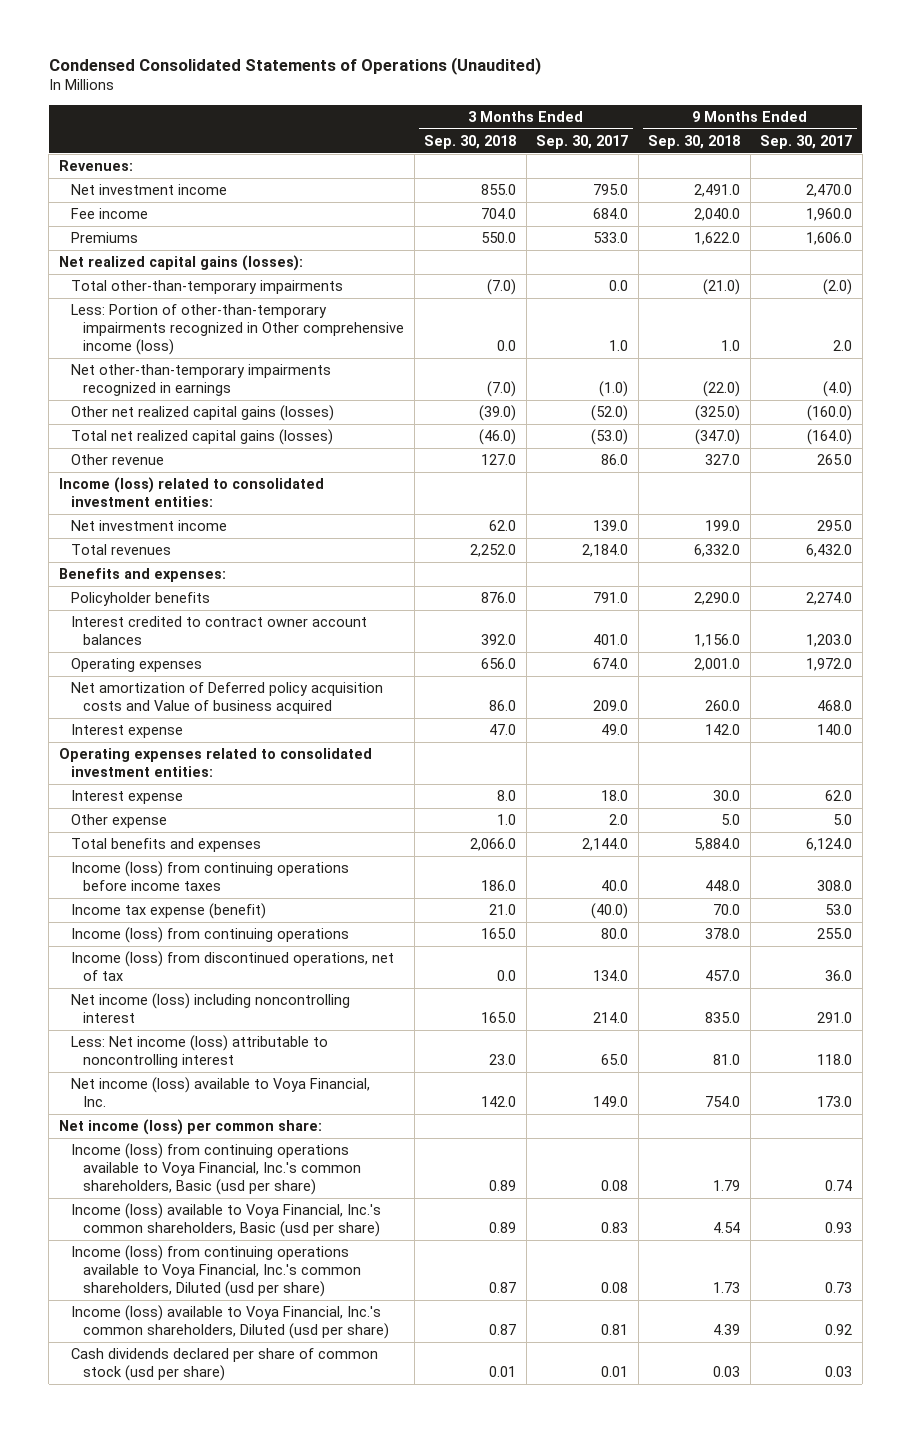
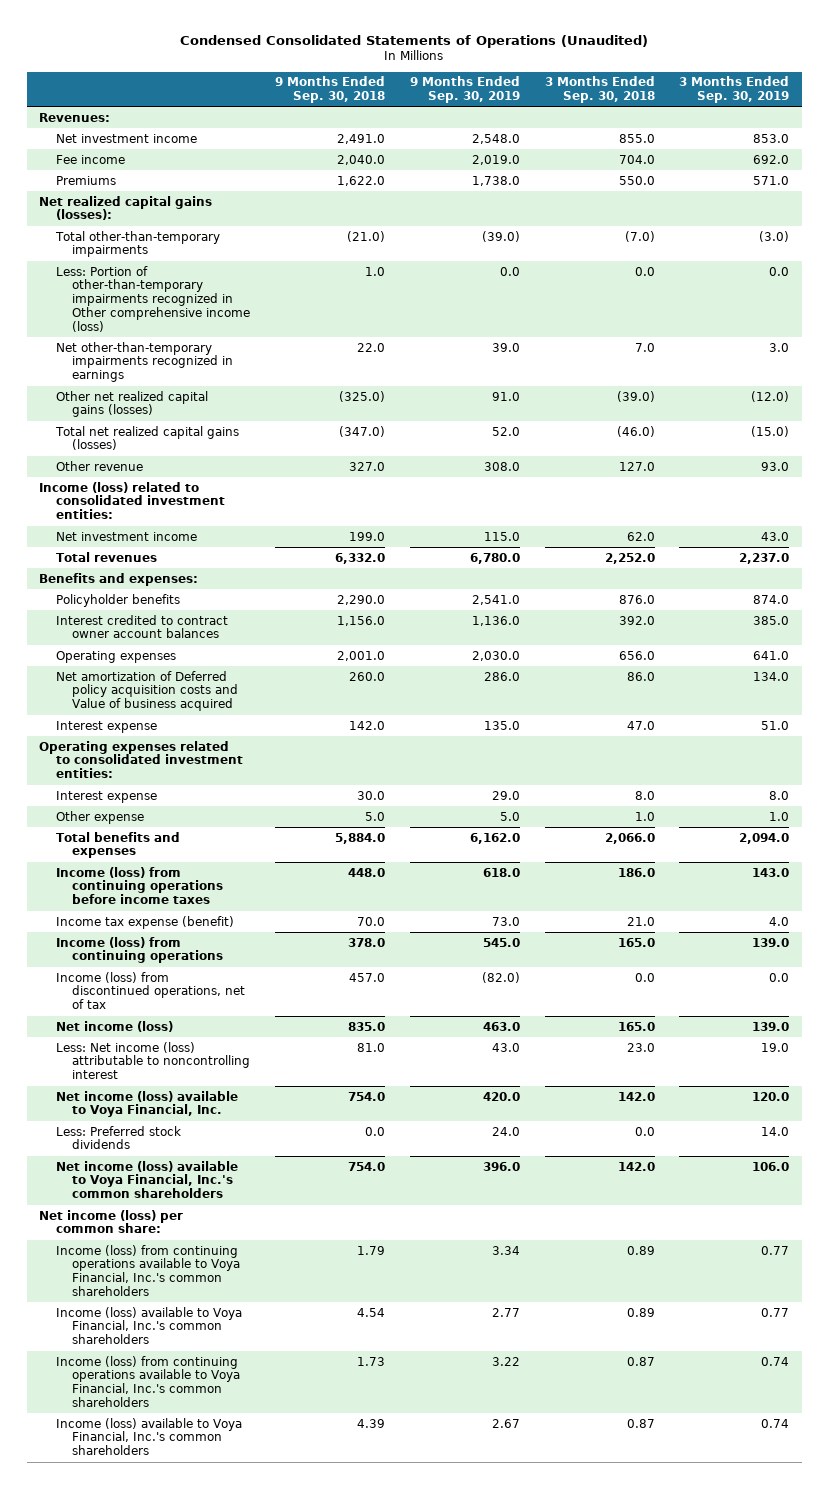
[536,134,629,149] Sep. 30, 2017 -> none
[760,134,853,149] Sep. 30, 2017 -> none
none -> [409,76,520,104] 9 Months Ended Sep. 30, 2019
none -> [679,76,790,104] 3 Months Ended Sep. 30, 2019
[487,380,517,397] (7.0) -> [634,342,655,352] 7.0
[703,380,741,397] (22.0) -> [356,342,385,352] 22.0
[71,993,351,1023] Net income (loss) including noncontrolling interest -> [55,1020,173,1032] Net income (loss)
none -> [55,1125,181,1150] Less: Preferred stock dividends
none -> [55,1160,238,1199] Net income (loss) available to Voya Financial, Inc.'s common shareholders
[71,1348,379,1381] Cash dividends declared per share of common stock (usd per share) -> none
[71,1143,362,1195] Income (loss) from continuing operations available to Voya Financial, Inc.'s common shareholders, Basic (usd per share) -> [55,1244,240,1297] Income (loss) from continuing operations available to Voya Financial, Inc.'s common shareholders
[71,1203,382,1237] Income (loss) available to Voya Financial, Inc.'s common shareholders, Basic (usd per share) -> [55,1306,242,1345] Income (loss) available to Voya Financial, Inc.'s common shareholders
[71,1245,362,1297] Income (loss) from continuing operations available to Voya Financial, Inc.'s common shareholders, Diluted (usd per share) -> [55,1355,240,1408] Income (loss) from continuing operations available to Voya Financial, Inc.'s common shareholders
[71,1305,390,1339] Income (loss) available to Voya Financial, Inc.'s common shareholders, Diluted (usd per share) -> [55,1417,242,1456] Income (loss) available to Voya Financial, Inc.'s common shareholders

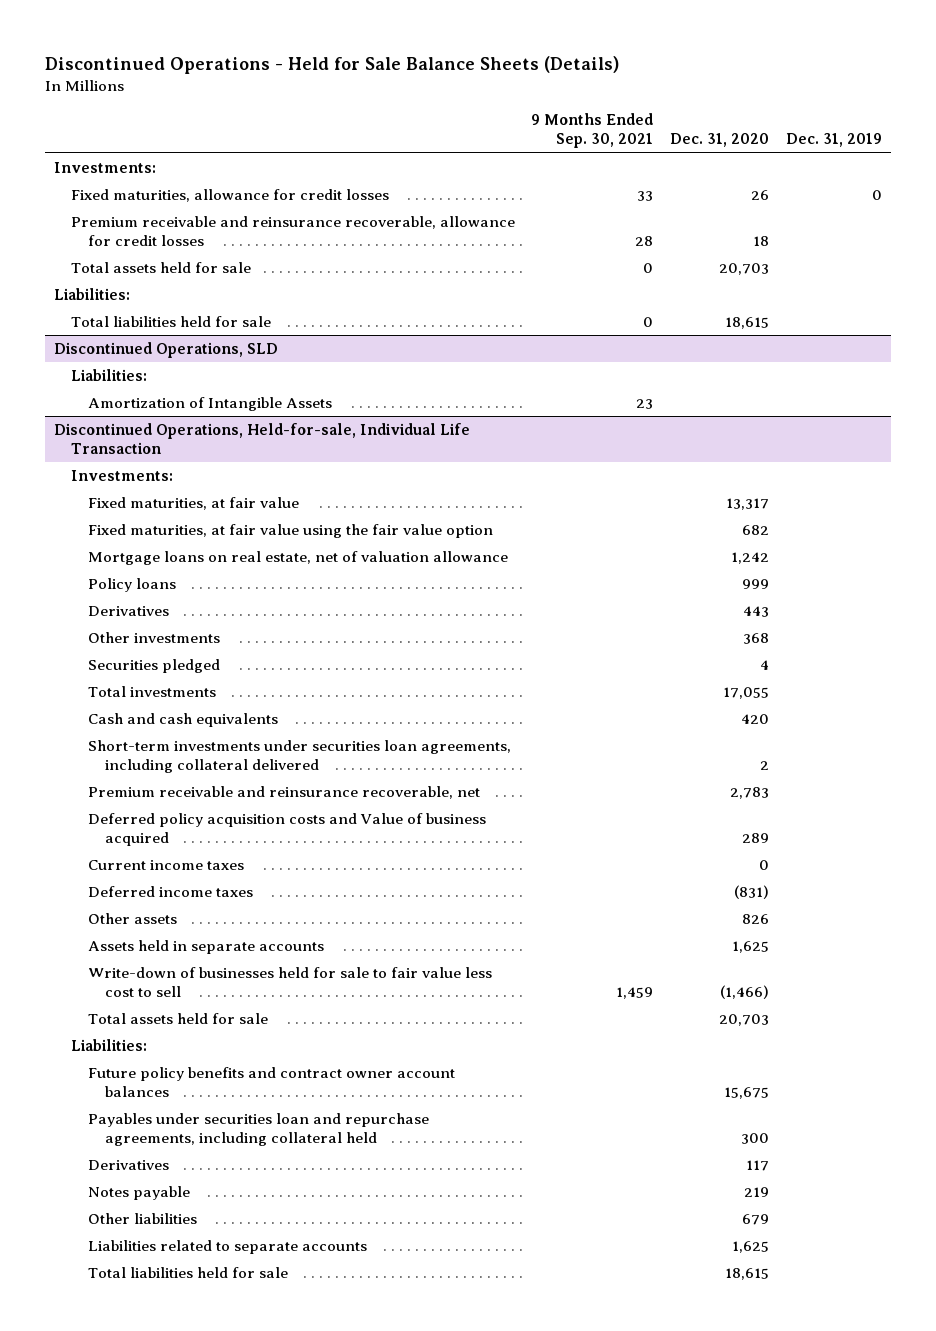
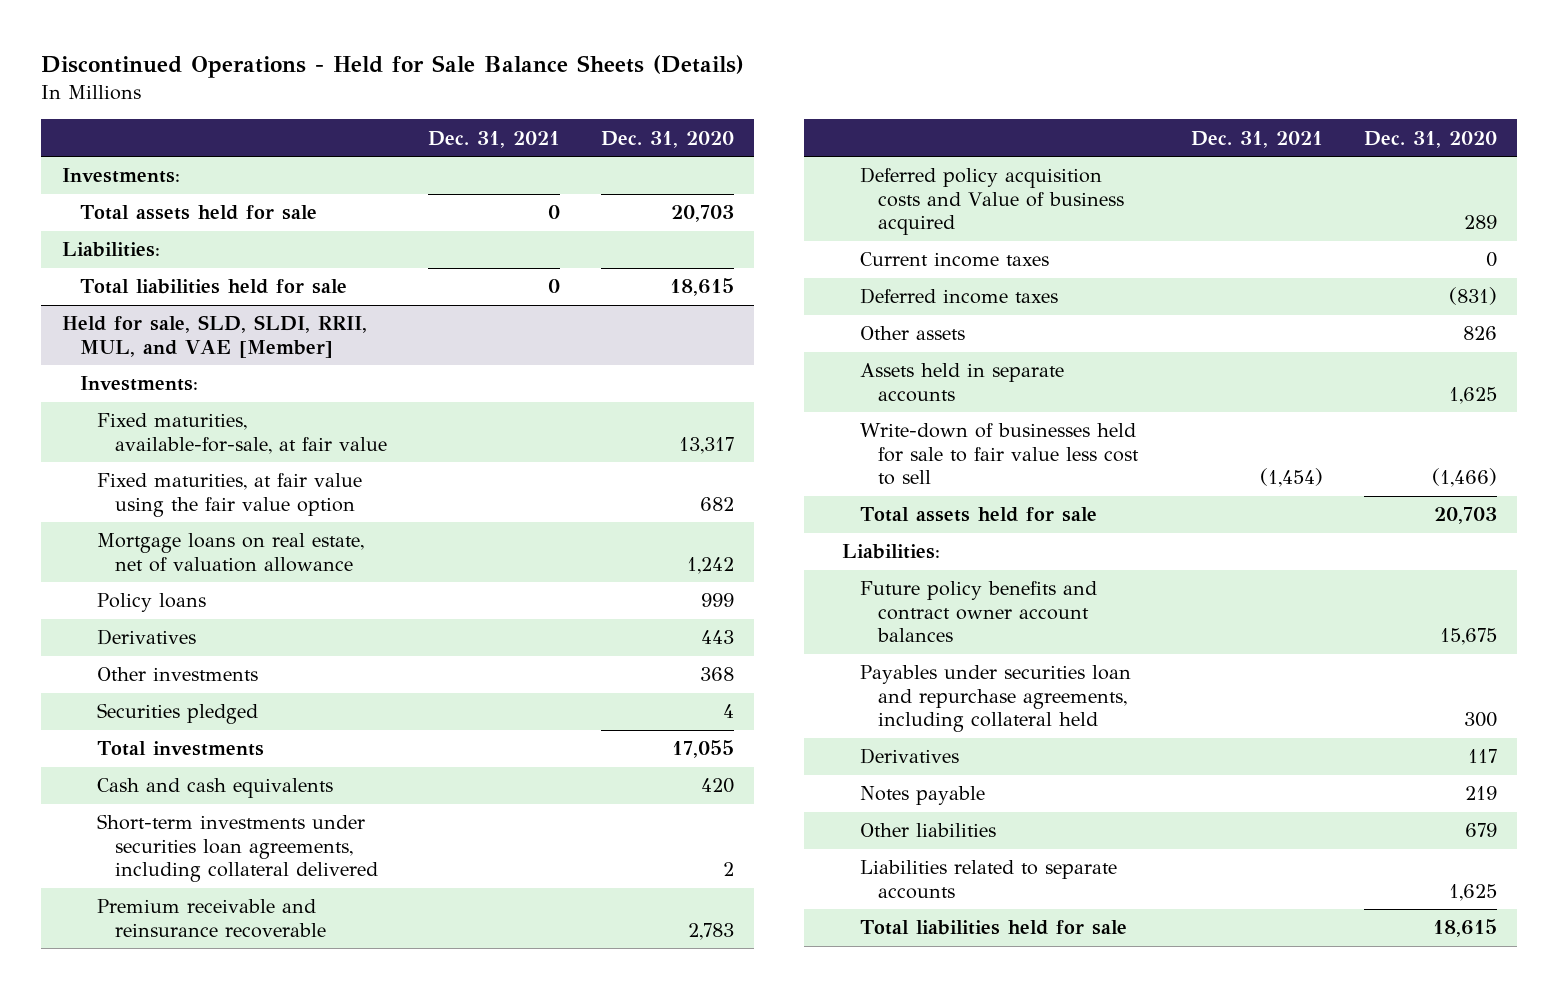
[531,113,654,149] 9 Months Ended Sep. 30, 2021 -> none
[786,133,883,148] Dec. 31, 2019 -> none
none -> [428,130,561,148] Dec. 31, 2021
[70,188,389,202] Fixed maturities, allowance for credit losses -> none
[70,215,515,246] Premium receivable and reinsurance recoverable, allowance for credit losses -> none
[53,341,278,358] Discontinued Operations, SLD -> none
[70,368,147,381] Liabilities: -> none
[87,396,332,411] Amortization of Intangible Assets -> none
[53,422,470,454] Discontinued Operations, Held-for-sale, Individual Life Transaction -> none
none -> [61,315,367,358] Held for sale, SLD, SLDI, RRII, MUL, and VAE [Member]
[87,496,299,510] Fixed maturities, at fair value -> [97,413,388,454] Fixed maturities, available-for-sale, at fair value
[87,785,480,799] Premium receivable and reinsurance recoverable, net -> [97,899,327,938] Premium receivable and reinsurance recoverable

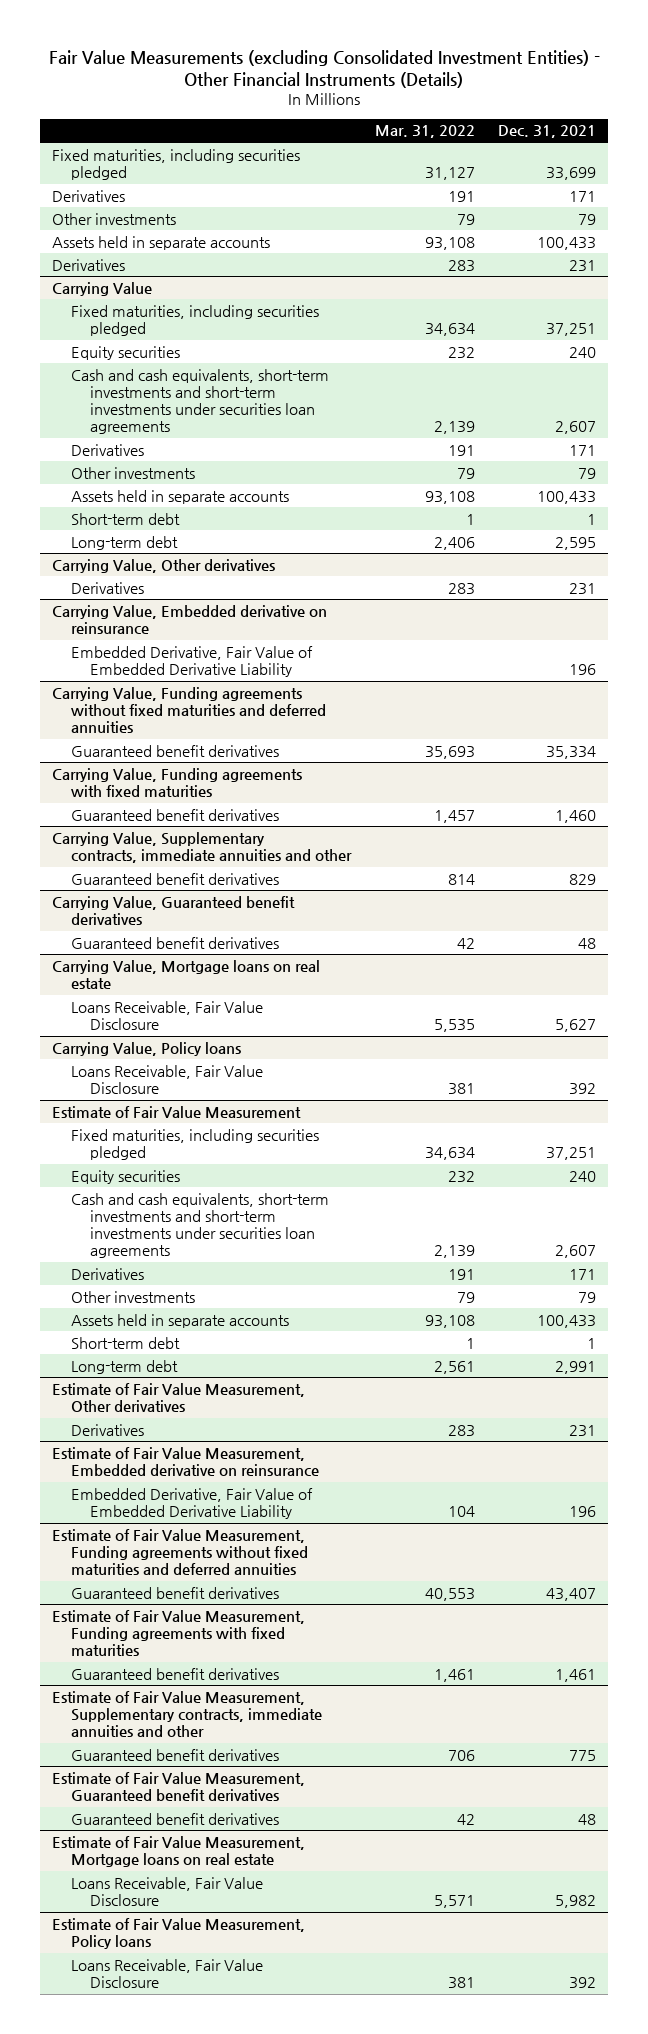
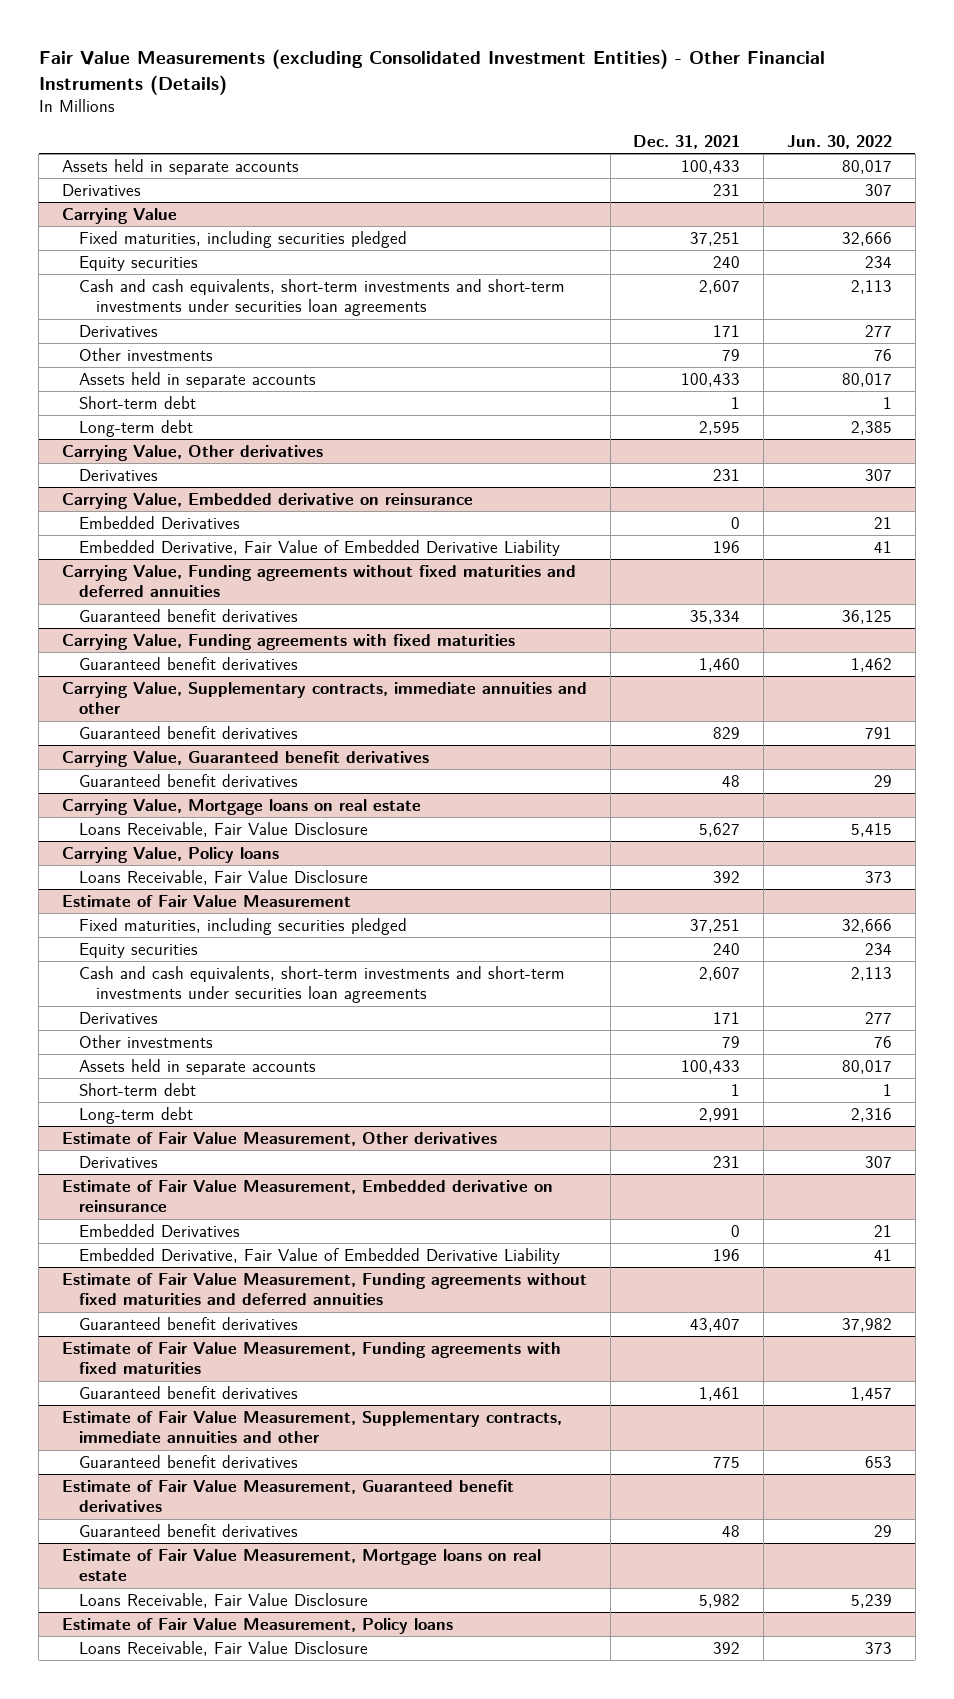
[374,125,475,139] Mar. 31, 2022 -> none
none -> [786,135,892,150] Jun. 30, 2022
[52,148,301,180] Fixed maturities, including securities pledged -> none
[52,189,126,202] Derivatives -> none
[52,212,177,225] Other investments -> none
none -> [78,516,240,530] Embedded Derivatives
none -> [78,1224,240,1238] Embedded Derivatives

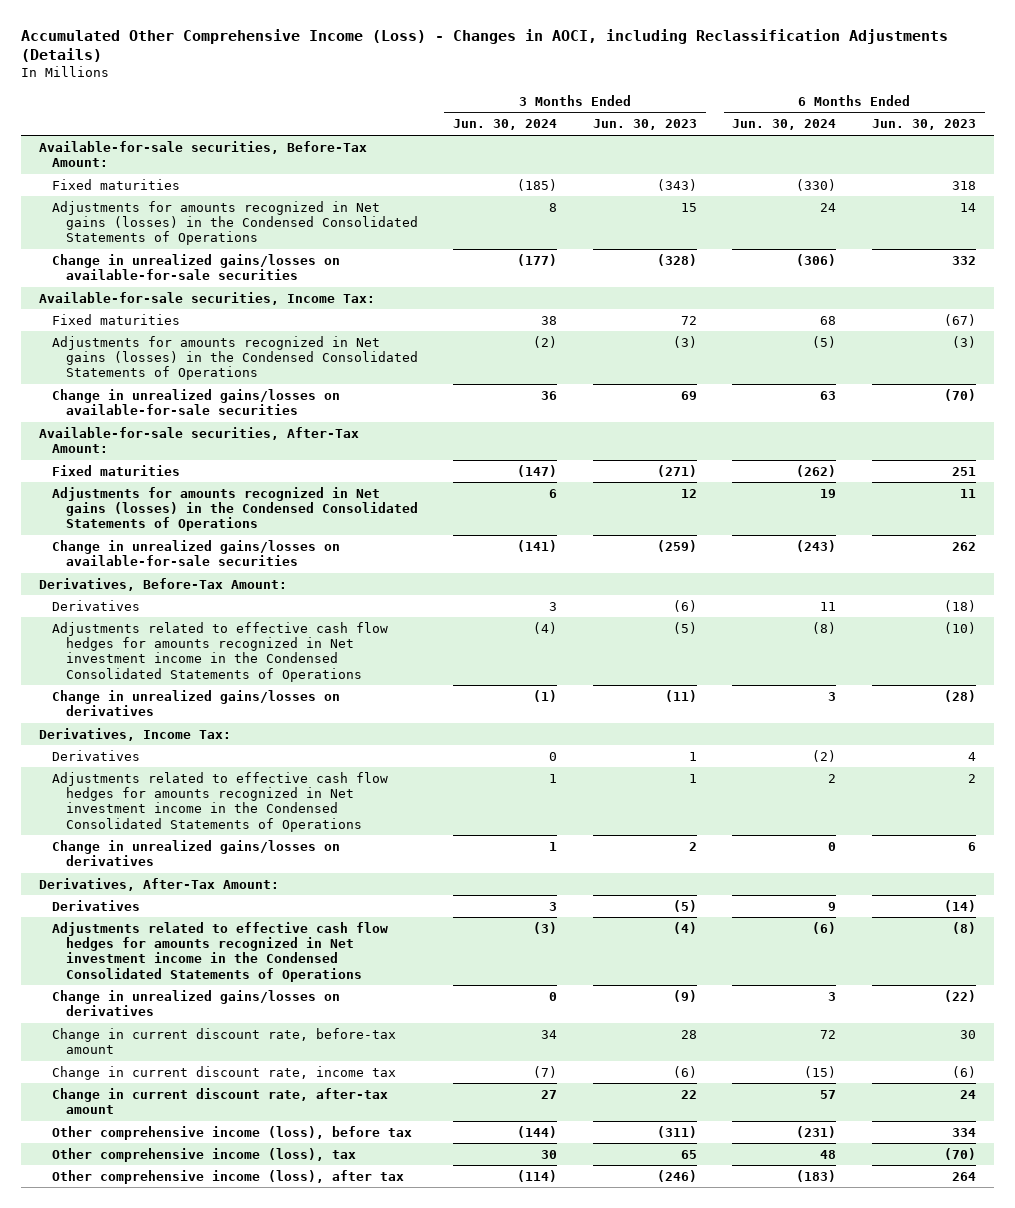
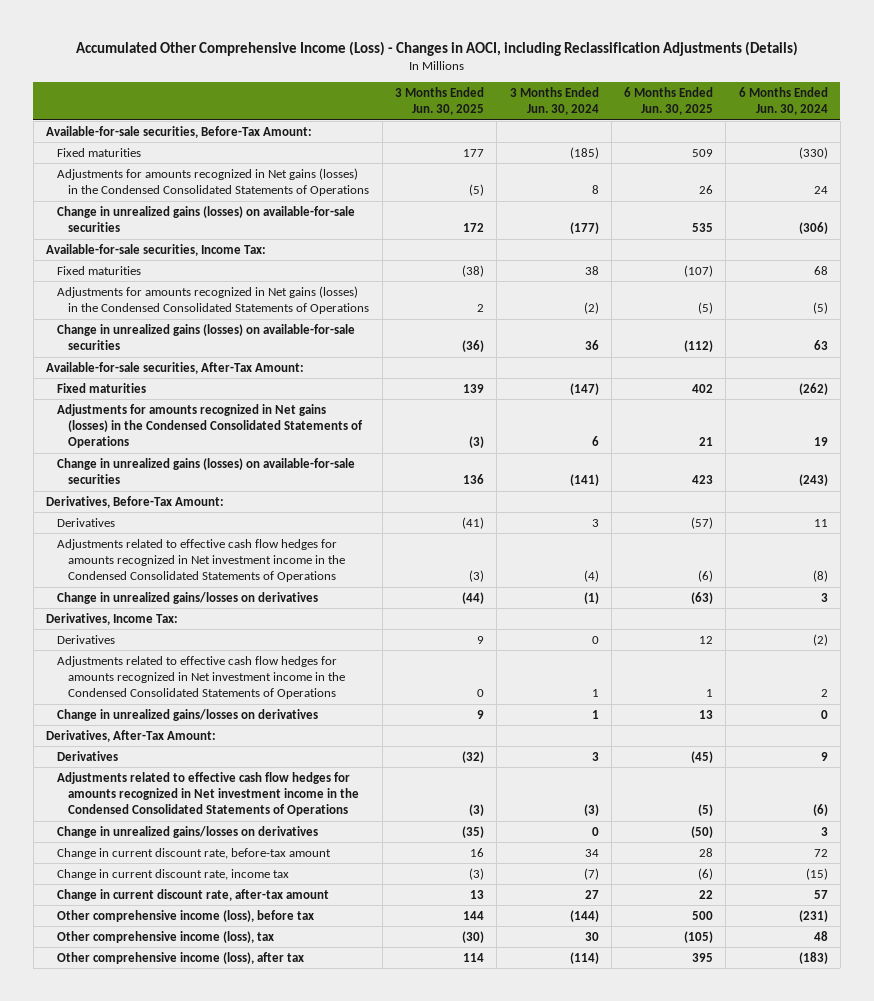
[592,119,697,131] Jun. 30, 2023 -> none
[872,119,977,131] Jun. 30, 2023 -> none
none -> [394,86,484,115] 3 Months Ended Jun. 30, 2025
none -> [624,86,714,115] 6 Months Ended Jun. 30, 2025
[52,253,341,281] Change in unrealized gains/losses on available-for-sale securities -> [57,205,356,232] Change in unrealized gains (losses) on available-for-sale securities
[52,388,341,416] Change in unrealized gains/losses on available-for-sale securities -> [57,323,356,350] Change in unrealized gains (losses) on available-for-sale securities
[52,539,341,567] Change in unrealized gains/losses on available-for-sale securities -> [57,457,356,484] Change in unrealized gains (losses) on available-for-sale securities

